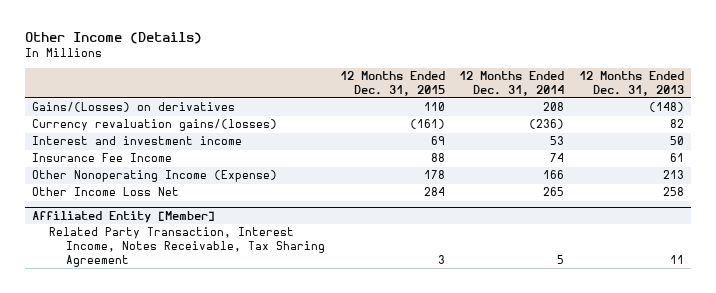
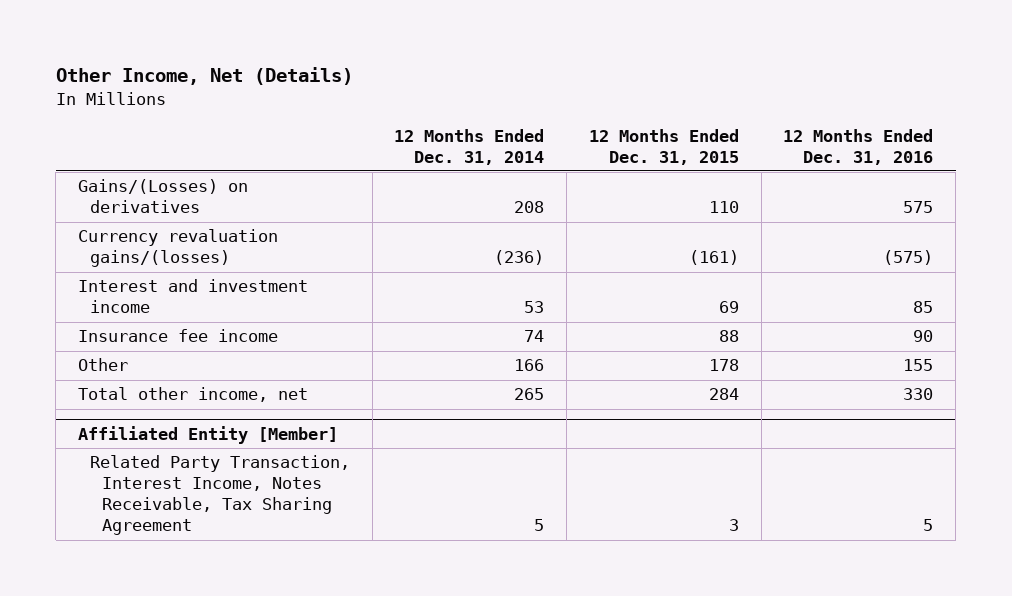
[24,31,202,44] Other Income (Details) -> [55,66,353,85] Other Income, Net (Details)
[578,71,684,96] 12 Months Ended Dec. 31, 2013 -> none
none -> [783,128,934,165] 12 Months Ended Dec. 31, 2016
[32,153,173,163] Insurance Fee Income -> [78,329,279,343] Insurance fee income
[32,170,278,183] Other Nonoperating Income (Expense) -> [78,358,129,372] Other
[32,187,180,197] Other Income Loss Net -> [78,387,309,403] Total other income, net

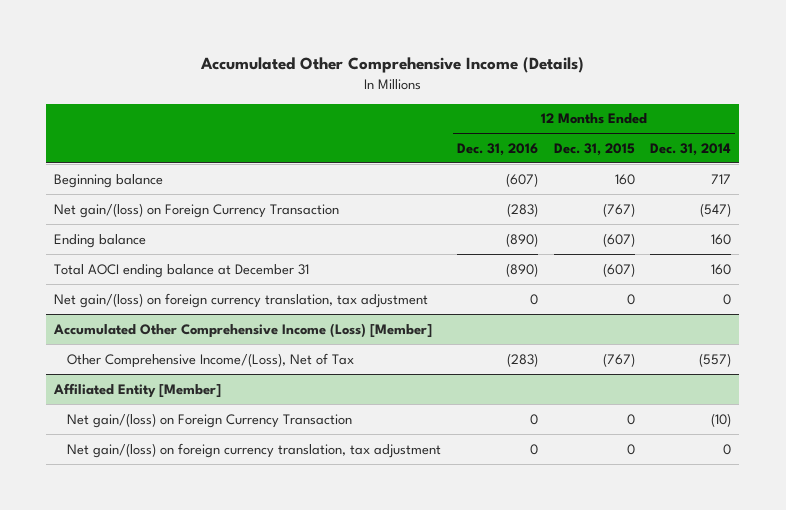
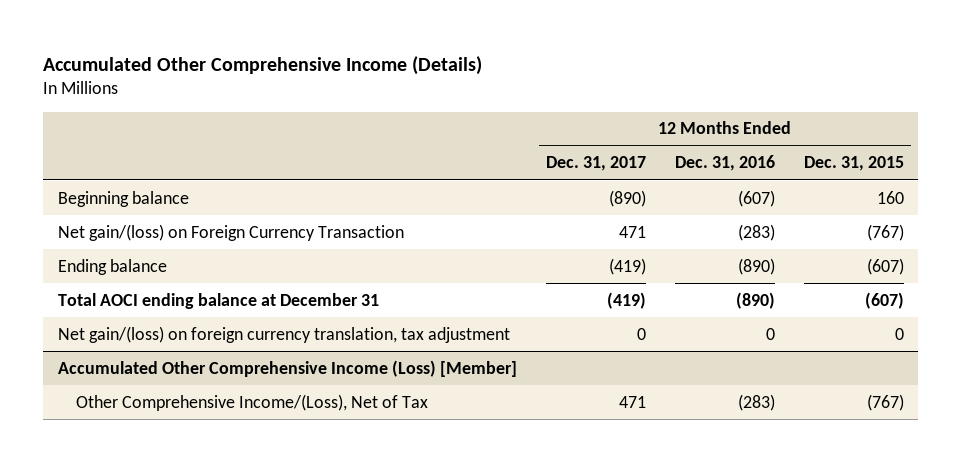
[650,143,732,157] Dec. 31, 2014 -> none
none -> [545,156,646,172] Dec. 31, 2017
[53,382,222,398] Affiliated Entity [Member] -> none
[67,412,353,428] Net gain/(loss) on Foreign Currency Transaction -> none
[67,442,442,458] Net gain/(loss) on foreign currency translation, tax adjustment -> none

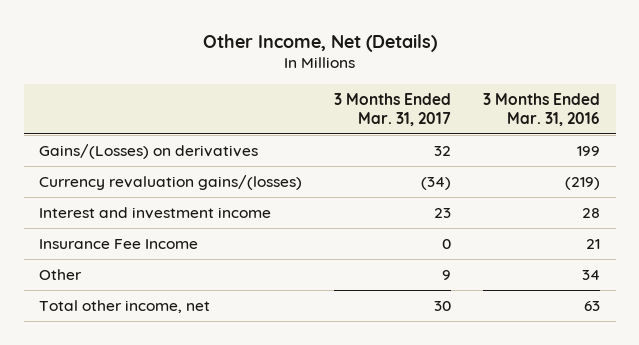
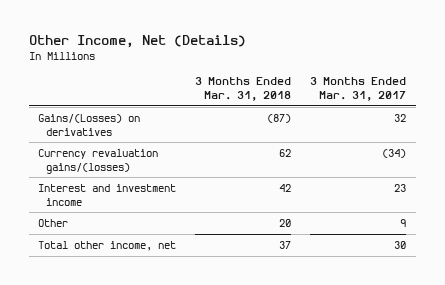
[482,92,600,126] 3 Months Ended Mar. 31, 2016 -> none
none -> [195,77,292,102] 3 Months Ended Mar. 31, 2018
[39,239,199,250] Insurance Fee Income -> none

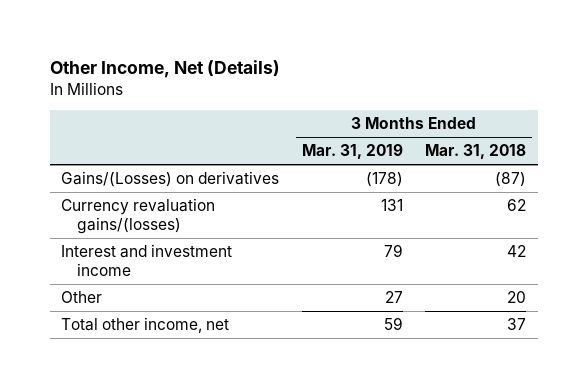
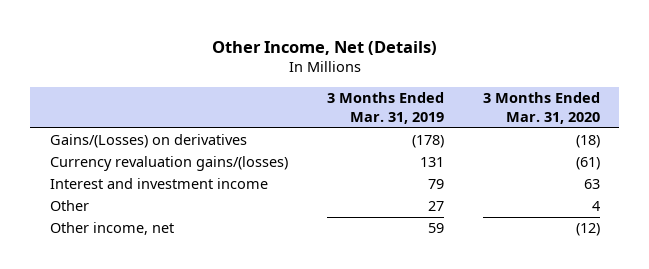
[425,144,527,160] Mar. 31, 2018 -> none
none -> [482,92,600,124] 3 Months Ended Mar. 31, 2020
[61,317,230,334] Total other income, net -> [49,222,174,236] Other income, net

